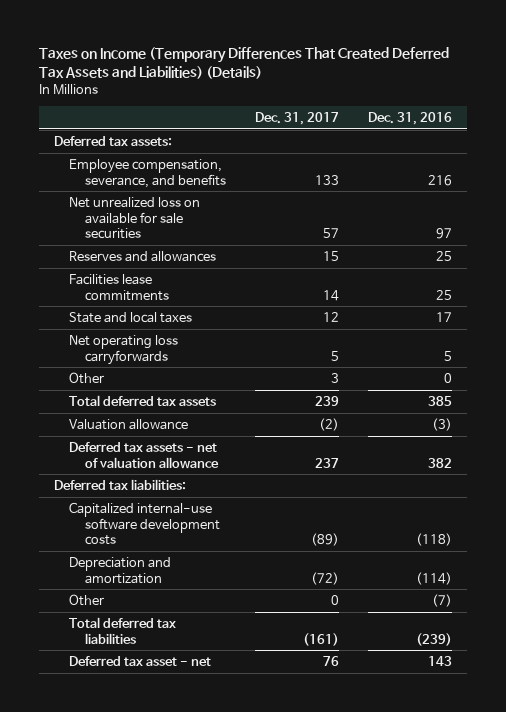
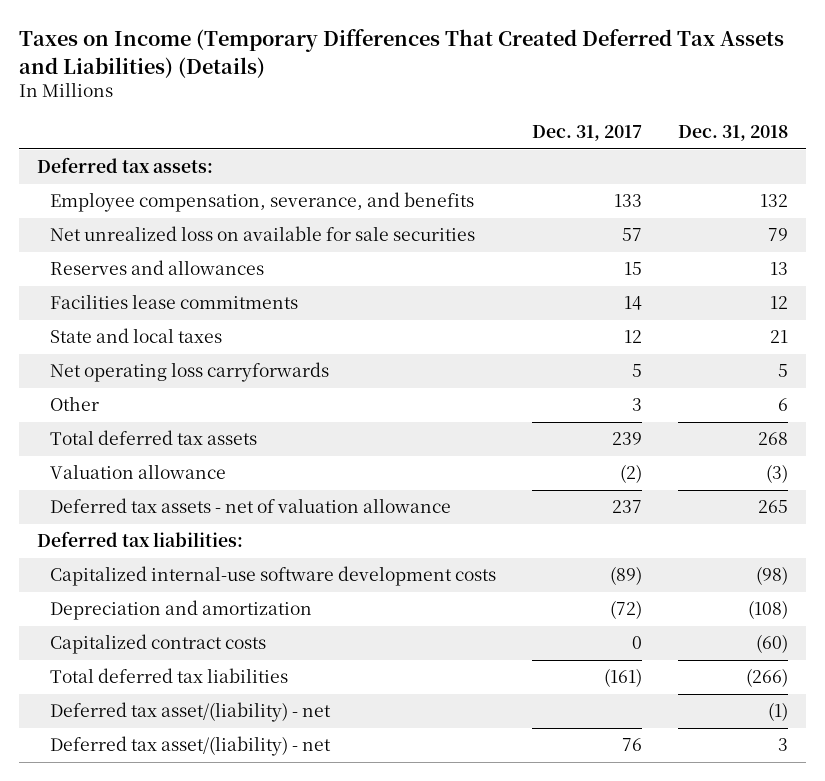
[368,112,453,126] Dec. 31, 2016 -> none
none -> [677,125,788,142] Dec. 31, 2018
[69,593,105,606] Other -> [50,634,267,655] Capitalized contract costs
none -> [50,702,332,723] Deferred tax asset/(liability) - net
[69,655,212,666] Deferred tax asset - net -> [50,736,332,757] Deferred tax asset/(liability) - net

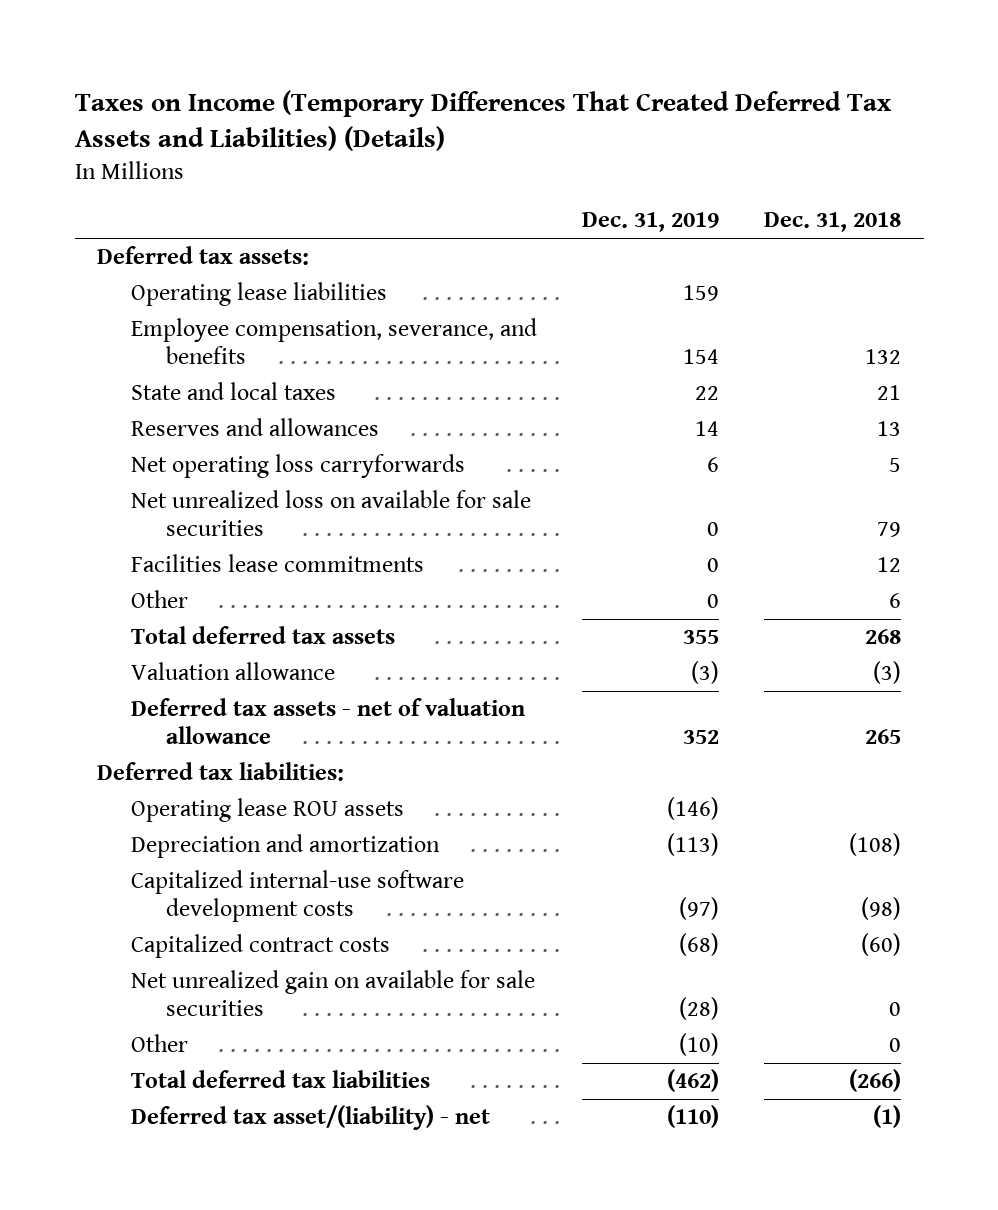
[532,125,643,142] Dec. 31, 2017 -> none
none -> [582,212,720,233] Dec. 31, 2019
none -> [131,282,388,307] Operating lease liabilities
[50,260,265,276] Reserves and allowances -> [131,418,380,437] Reserves and allowances
[50,226,476,242] Net unrealized loss on available for sale securities -> [131,490,532,537] Net unrealized loss on available for sale securities
[50,294,299,310] Facilities lease commitments -> [131,554,425,573] Facilities lease commitments
none -> [131,798,405,823] Operating lease ROU assets
[50,566,497,587] Capitalized internal-use software development costs -> [131,870,465,923] Capitalized internal-use software development costs
none -> [131,970,536,1017] Net unrealized gain on available for sale securities
none -> [131,1034,189,1053] Other
[50,736,332,757] Deferred tax asset/(liability) - net -> none

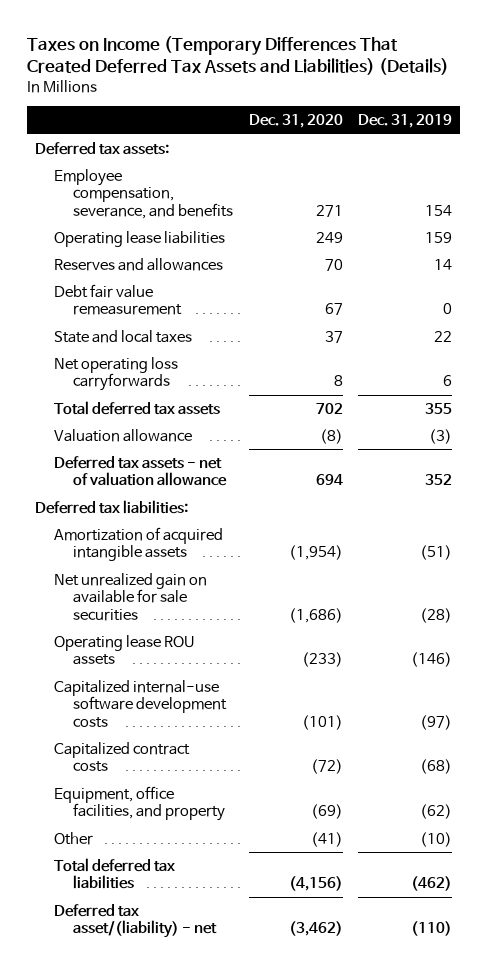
[764,212,902,233] Dec. 31, 2018 -> none
none -> [248,114,343,129] Dec. 31, 2020
[131,282,388,307] Operating lease liabilities -> [54,230,226,247] Operating lease liabilities
none -> [54,283,183,316] Debt fair value remeasurement
[131,382,337,401] State and local taxes -> [54,329,193,343] State and local taxes
[131,490,532,537] Net unrealized loss on available for sale securities -> none
[131,554,425,573] Facilities lease commitments -> none
[131,590,189,609] Other -> none
none -> [54,526,224,562] Amortization of acquired intangible assets
[131,970,536,1017] Net unrealized gain on available for sale securities -> [54,572,208,621] Net unrealized gain on available for sale securities
[131,834,441,859] Depreciation and amortization -> none
none -> [54,785,226,822] Equipment, office facilities, and property

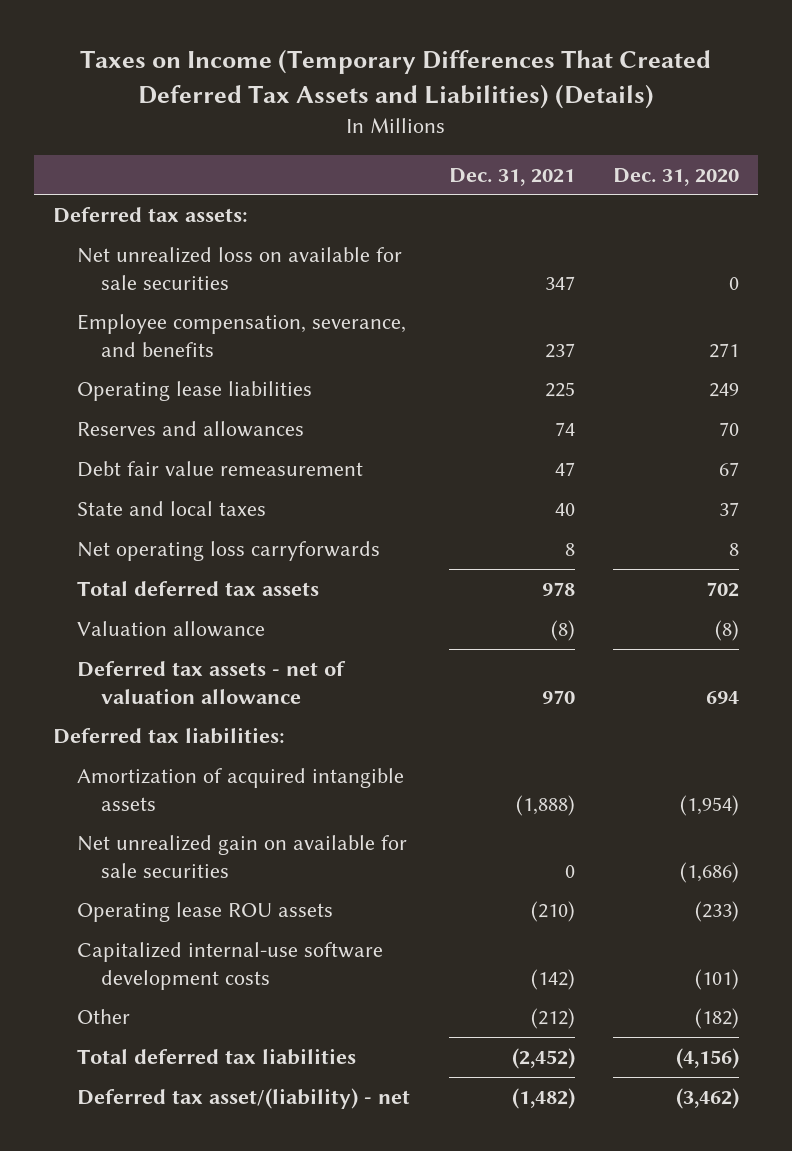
[358,114,453,129] Dec. 31, 2019 -> none
none -> [448,167,575,186] Dec. 31, 2021
none -> [77,247,403,290] Net unrealized loss on available for sale securities
[54,741,191,773] Capitalized contract costs -> none
[54,785,226,822] Equipment, office facilities, and property -> none
[310,831,343,847] (41) -> [694,1008,739,1030] (182)

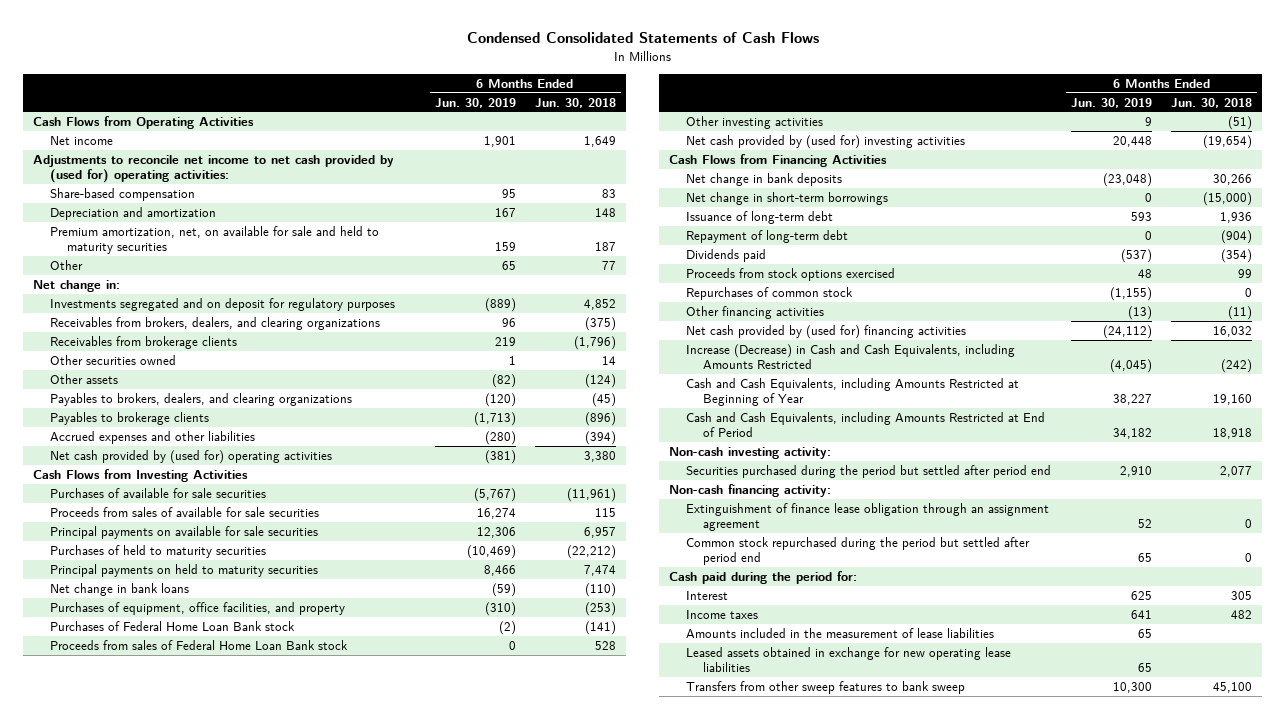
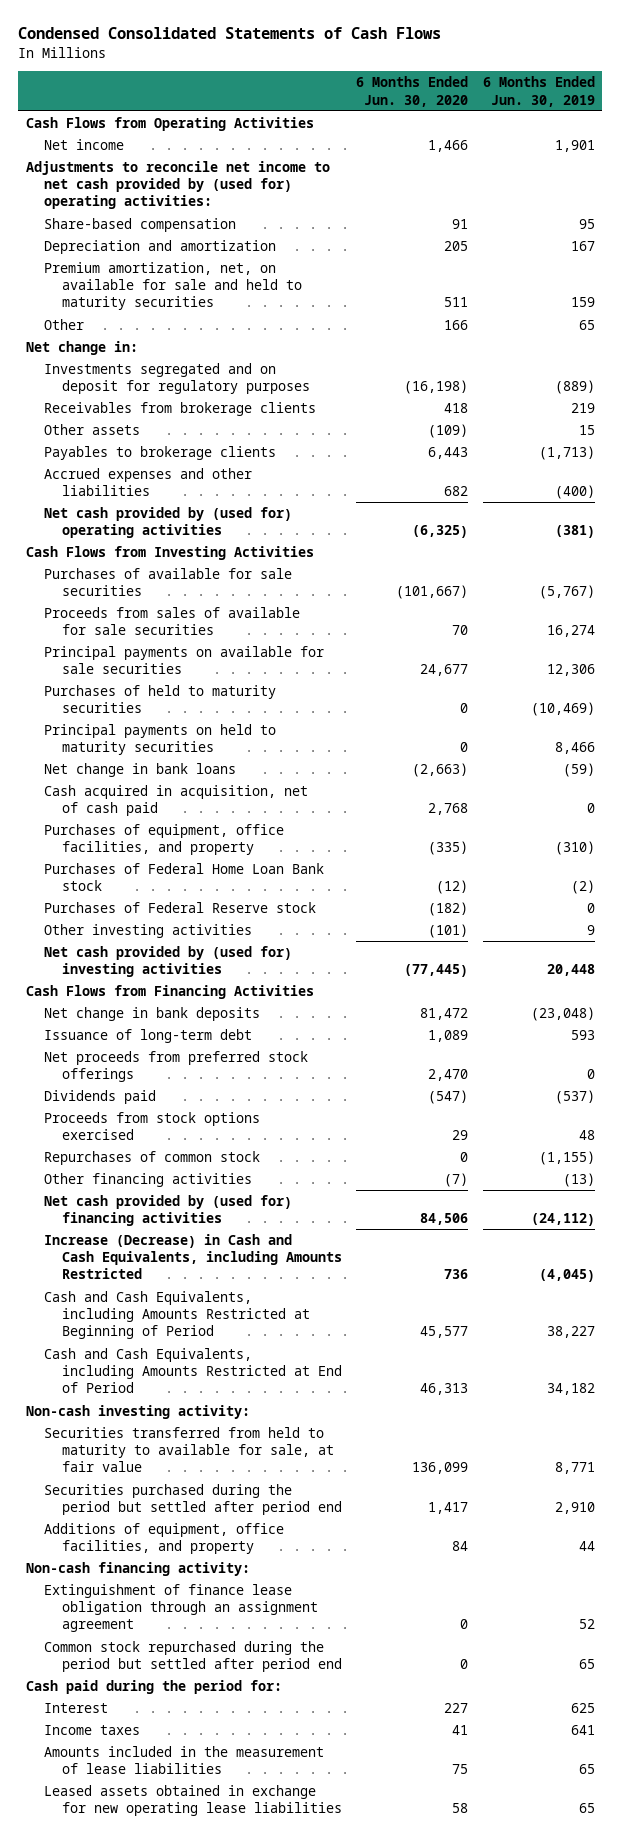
[535,97,617,108] Jun. 30, 2018 -> none
none -> [356,76,469,107] 6 Months Ended Jun. 30, 2020
[49,316,380,330] Receivables from brokers, dealers, and clearing organizations -> none
[49,354,176,365] Other securities owned -> none
[49,392,352,406] Payables to brokers, dealers, and clearing organizations -> none
[491,373,516,388] (82) -> [578,424,595,435] 15
[484,430,516,445] (280) -> [554,485,595,500] (400)
none -> [43,784,308,817] Cash acquired in acquisition, net of cash paid
[49,639,348,650] Proceeds from sales of Federal Home Loan Bank stock -> none
none -> [43,901,316,913] Purchases of Federal Reserve stock
[685,191,888,205] Net change in short-term borrowings -> none
[685,229,848,243] Repayment of long-term debt -> none
none -> [43,1050,308,1083] Net proceeds from preferred stock offerings
[685,377,1019,406] Cash and Cash Equivalents, including Amounts Restricted at Beginning of Year -> [43,1290,310,1340] Cash and Cash Equivalents, including Amounts Restricted at Beginning of Period
none -> [43,1426,334,1473] Securities transferred from held to maturity to available for sale, at fair value
none -> [43,1522,284,1555] Additions of equipment, office facilities, and property
[685,680,965,694] Transfers from other sweep features to bank sweep -> none

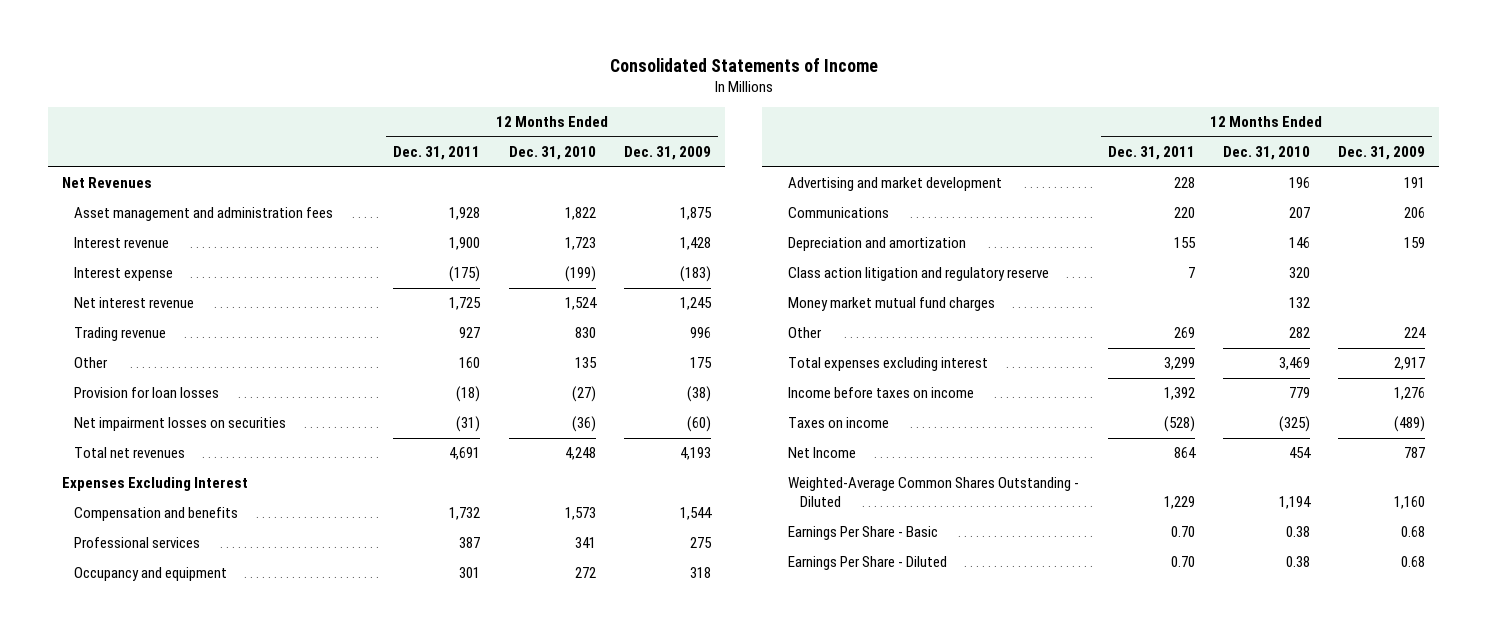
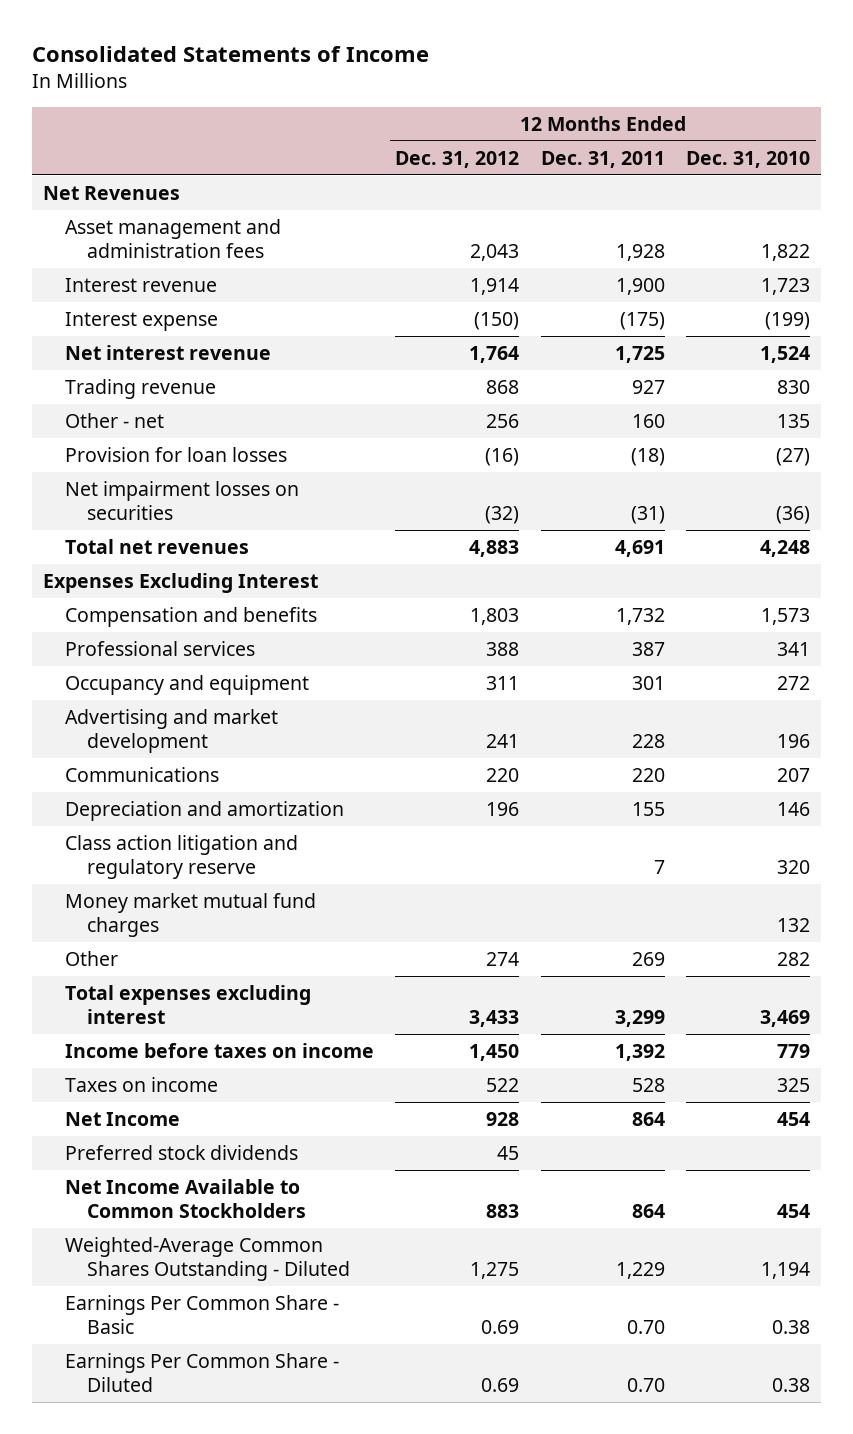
[623,146,711,161] Dec. 31, 2009 -> none
none -> [395,150,520,168] Dec. 31, 2012
[74,357,109,369] Other -> [64,412,164,428] Other - net
[1163,416,1195,433] (528) -> [631,1077,665,1092] 528
[1278,416,1310,433] (325) -> [777,1077,811,1092] 325
none -> [64,1144,298,1160] Preferred stock dividends
none -> [64,1178,306,1219] Net Income Available to Common Stockholders
[788,526,939,541] Earnings Per Share - Basic -> [64,1294,339,1335] Earnings Per Common Share - Basic
[788,556,948,571] Earnings Per Share - Diluted -> [64,1352,339,1393] Earnings Per Common Share - Diluted

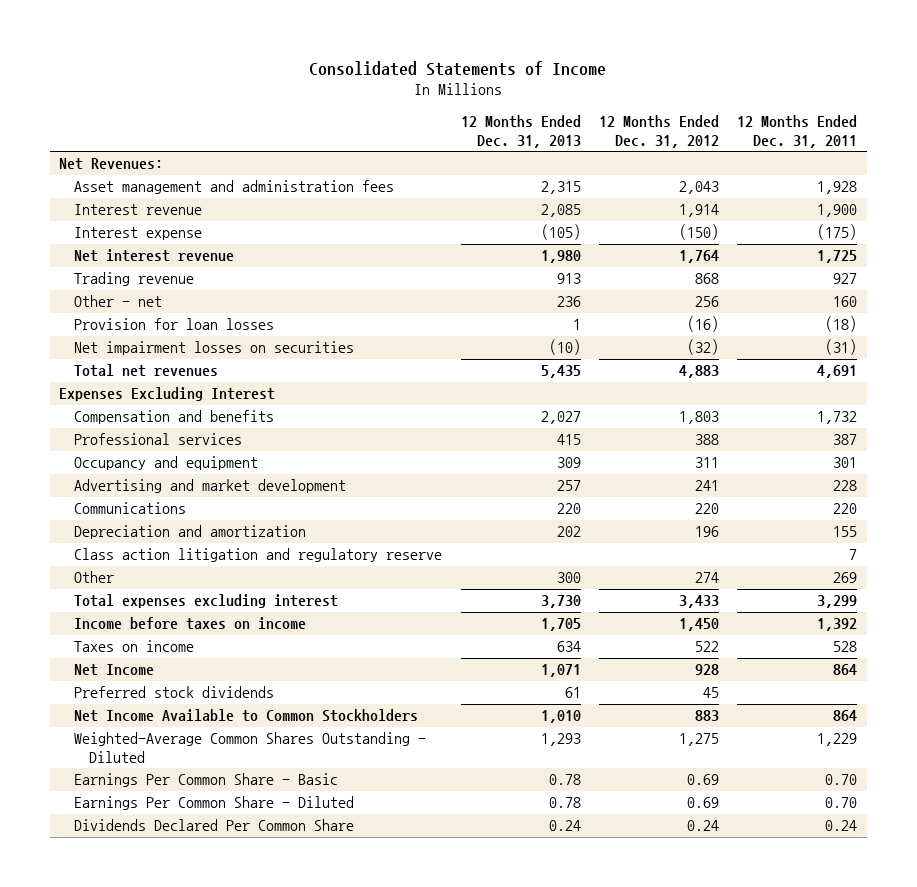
[686,150,811,168] Dec. 31, 2010 -> none
none -> [460,115,581,148] 12 Months Ended Dec. 31, 2013
[42,185,180,200] Net Revenues -> [59,158,164,171] Net Revenues:
[64,892,316,938] Money market mutual fund charges -> none
none -> [74,819,355,832] Dividends Declared Per Common Share

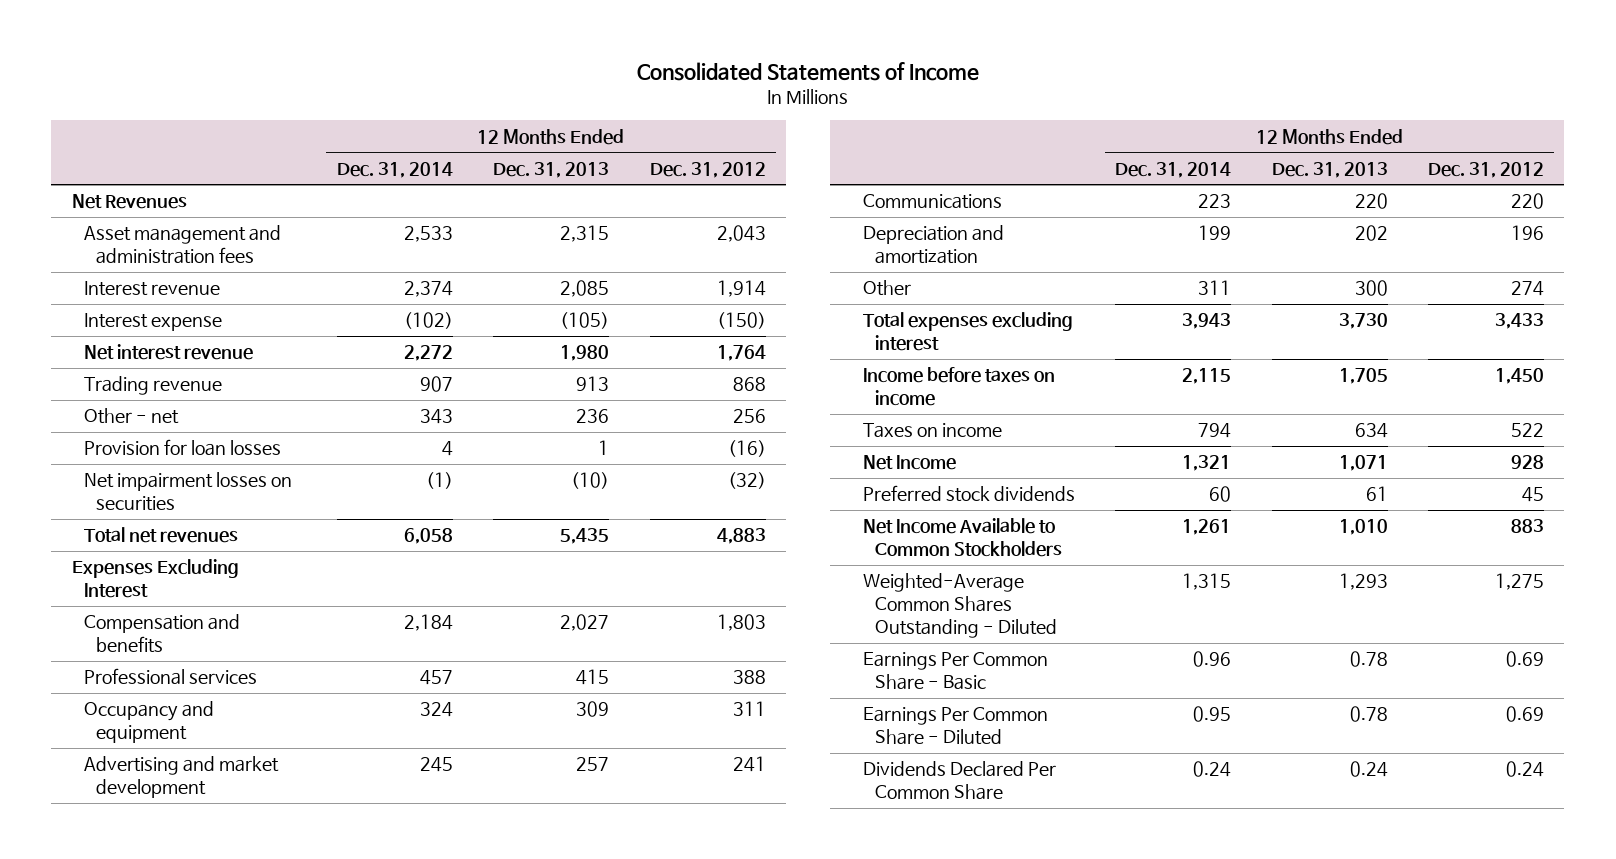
[737,115,858,148] 12 Months Ended Dec. 31, 2011 -> none
none -> [336,161,453,178] Dec. 31, 2014
[59,158,164,171] Net Revenues: -> [71,194,187,210] Net Revenues
[74,548,443,563] Class action litigation and regulatory reserve -> none

